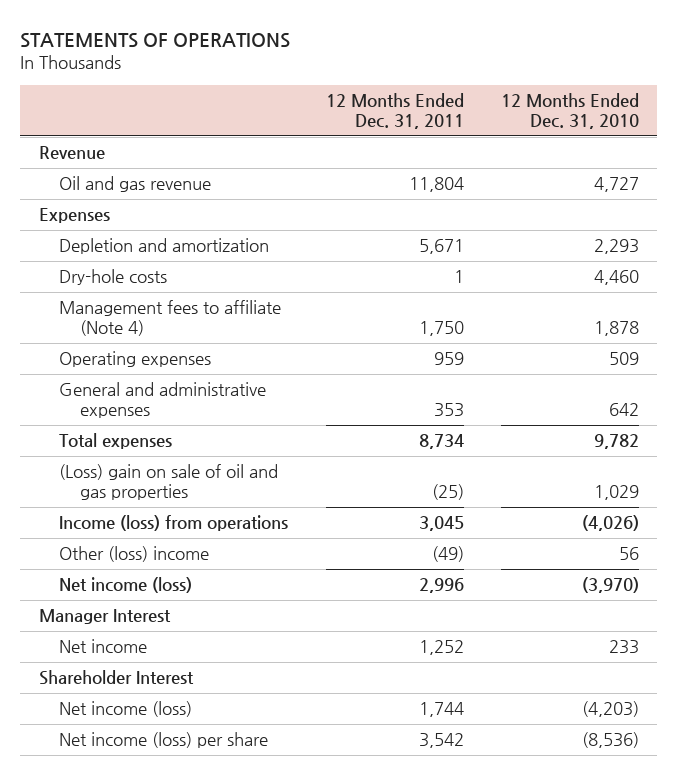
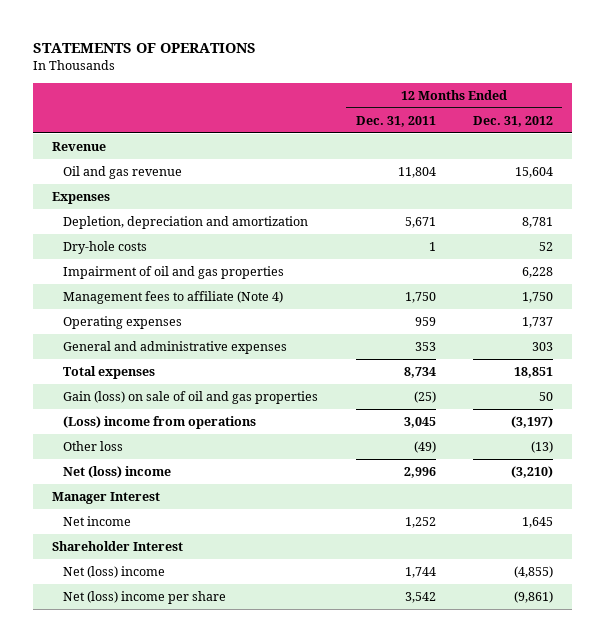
[500,93,639,130] 12 Months Ended Dec. 31, 2010 -> none
none -> [472,115,553,127] Dec. 31, 2012
[59,238,270,255] Depletion and amortization -> [63,216,309,230] Depletion, depreciation and amortization
none -> [63,266,285,280] Impairment of oil and gas properties
[59,464,279,501] (Loss) gain on sale of oil and gas properties -> [63,391,319,405] Gain (loss) on sale of oil and gas properties
[59,515,289,532] Income (loss) from operations -> [63,416,257,430] (Loss) income from operations
[59,546,210,563] Other (loss) income -> [63,441,124,452] Other loss
[59,577,193,594] Net income (loss) -> [63,466,172,479] Net (loss) income
[59,701,193,718] Net income (loss) -> [63,566,166,579] Net (loss) income
[59,732,269,749] Net income (loss) per share -> [63,591,227,605] Net (loss) income per share

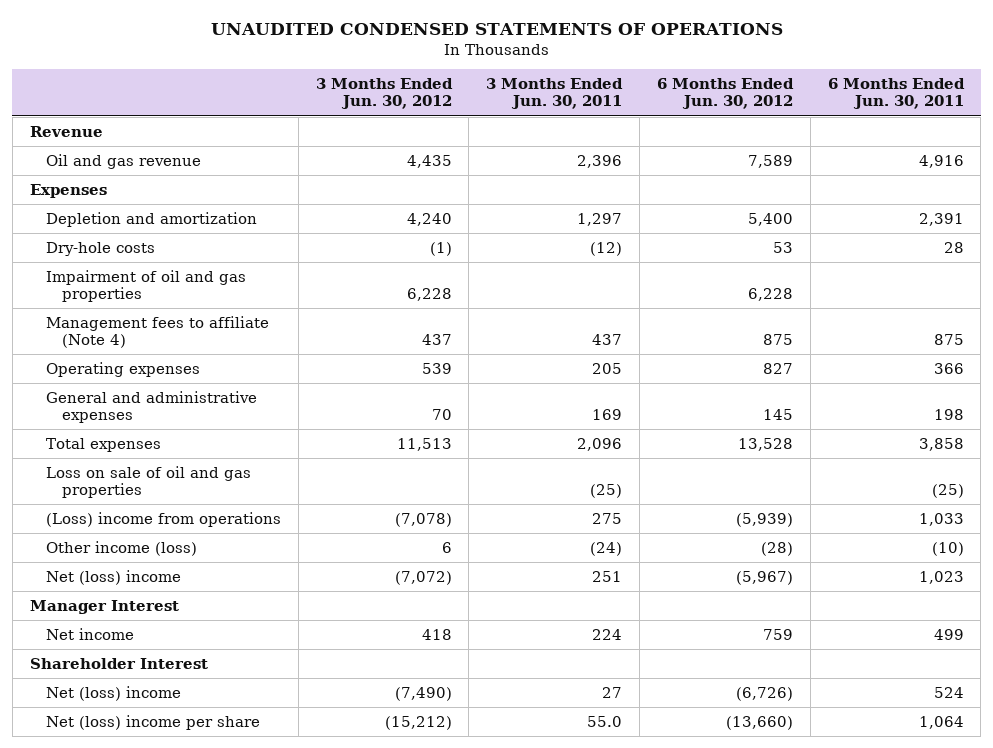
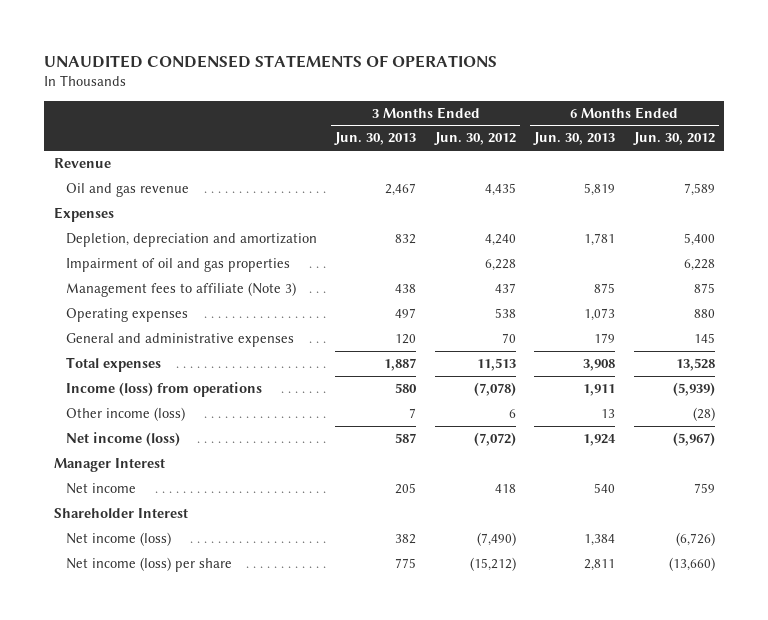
[486,78,624,110] 3 Months Ended Jun. 30, 2011 -> none
[827,78,965,110] 6 Months Ended Jun. 30, 2011 -> none
none -> [334,132,417,146] Jun. 30, 2013
none -> [533,132,616,146] Jun. 30, 2013
[45,241,155,256] Dry-hole costs -> none
[45,211,257,227] Depletion and amortization -> [66,233,318,248] Depletion, depreciation and amortization
[45,315,269,349] Management fees to affiliate (Note 4) -> [66,282,297,298] Management fees to affiliate (Note 3)
[421,362,452,374] 539 -> [494,308,516,319] 538
[762,362,793,374] 827 -> [693,309,715,319] 880
[45,465,251,499] Loss on sale of oil and gas properties -> none
[45,511,281,527] (Loss) income from operations -> [66,382,263,398] Income (loss) from operations
[45,569,181,585] Net (loss) income -> [66,432,181,447] Net income (loss)
[45,685,181,701] Net (loss) income -> [66,532,172,547] Net income (loss)
[45,714,260,730] Net (loss) income per share -> [66,557,233,573] Net income (loss) per share

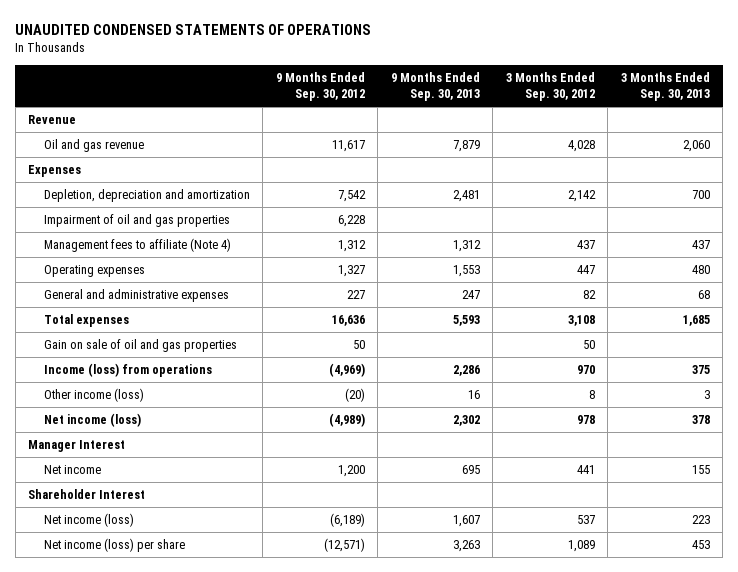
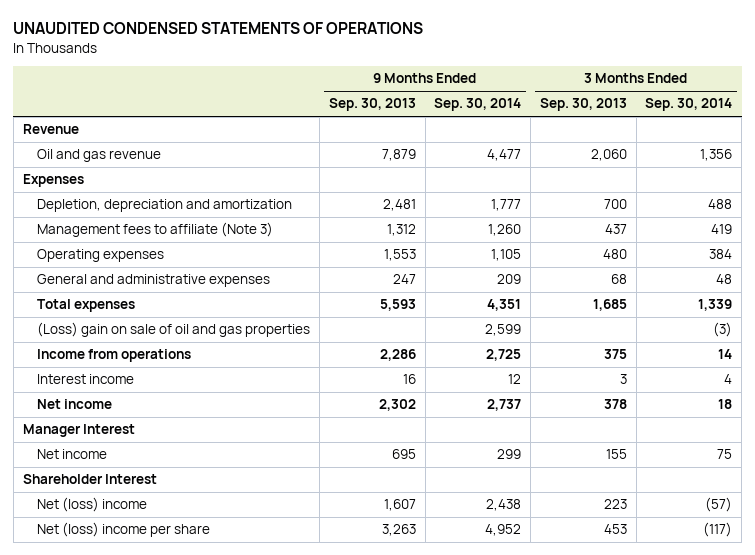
[275,72,365,101] 9 Months Ended Sep. 30, 2012 -> none
[505,72,595,101] 3 Months Ended Sep. 30, 2012 -> none
none -> [434,98,522,112] Sep. 30, 2014
none -> [645,98,733,112] Sep. 30, 2014
[43,214,230,228] Impairment of oil and gas properties -> none
[43,238,231,253] Management fees to affiliate (Note 4) -> [37,222,274,238] Management fees to affiliate (Note 3)
[43,339,237,353] Gain on sale of oil and gas properties -> [37,322,311,338] (Loss) gain on sale of oil and gas properties
[43,363,212,378] Income (loss) from operations -> [37,349,192,363] Income from operations
[43,388,144,403] Other income (loss) -> [37,374,135,385] Interest income
[43,413,141,428] Net income (loss) -> [37,399,113,410] Net income
[43,513,134,528] Net income (loss) -> [37,497,148,513] Net (loss) income
[43,538,185,553] Net income (loss) per share -> [37,522,211,538] Net (loss) income per share

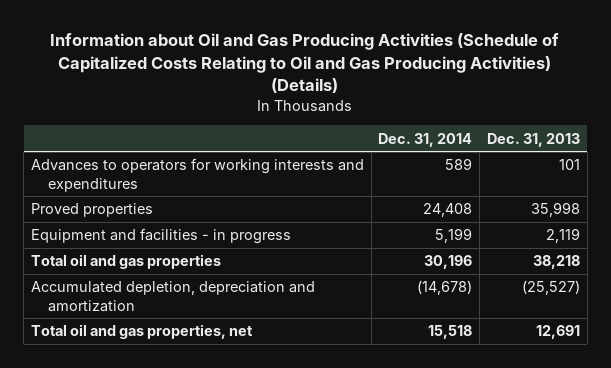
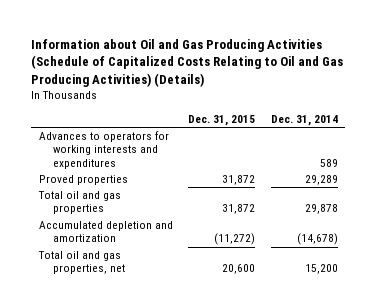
[486,132,580,147] Dec. 31, 2013 -> none
none -> [188,114,256,126] Dec. 31, 2015
[30,228,291,245] Equipment and facilities - in progress -> none
[423,203,473,218] 24,408 -> [304,175,338,186] 29,289
[424,255,473,270] 30,196 -> [304,204,338,215] 29,878
[30,281,315,312] Accumulated depletion, depreciation and amortization -> [38,221,173,243] Accumulated depletion and amortization
[428,325,473,340] 15,518 -> [304,264,338,275] 15,200

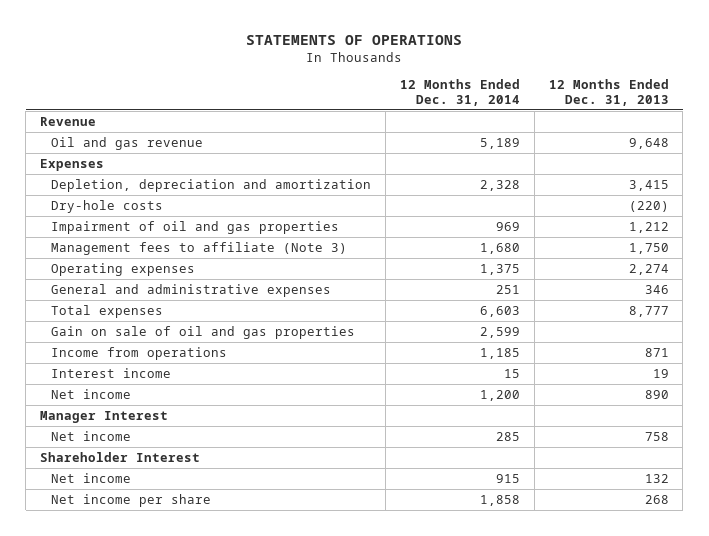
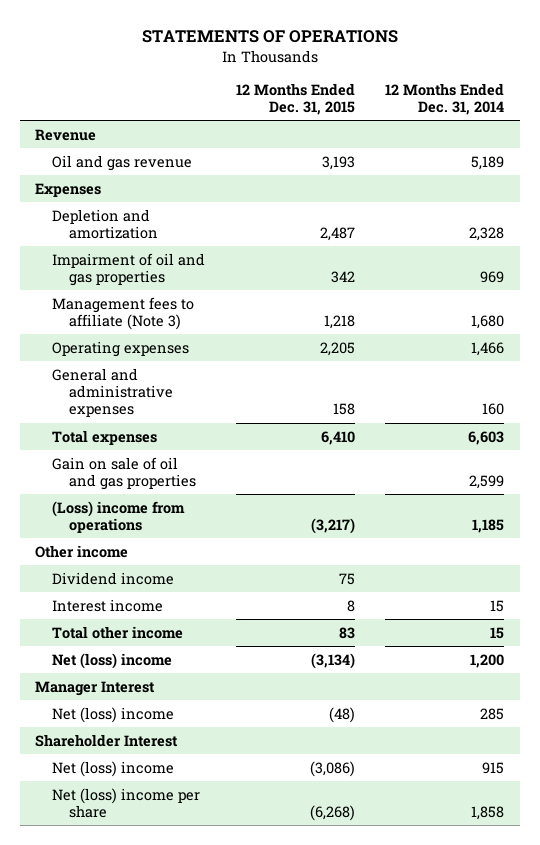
[548,79,669,107] 12 Months Ended Dec. 31, 2013 -> none
none -> [235,82,355,115] 12 Months Ended Dec. 31, 2015
[50,199,163,213] Dry-hole costs -> none
[50,178,371,192] Depletion, depreciation and amortization -> [52,208,159,240] Depletion and amortization
[479,263,520,275] 1,375 -> [471,341,505,356] 1,466
[495,284,520,294] 251 -> [482,403,505,416] 160
[50,346,227,360] Income from operations -> [52,500,186,534] (Loss) income from operations
none -> [35,544,129,558] Other income
none -> [52,571,175,585] Dividend income
none -> [52,625,184,639] Total other income
[50,388,131,399] Net income -> [52,652,173,669] Net (loss) income
[50,430,131,441] Net income -> [52,706,175,723] Net (loss) income
[50,472,131,483] Net income -> [52,760,175,777] Net (loss) income
[50,493,211,507] Net income per share -> [52,787,201,819] Net (loss) income per share

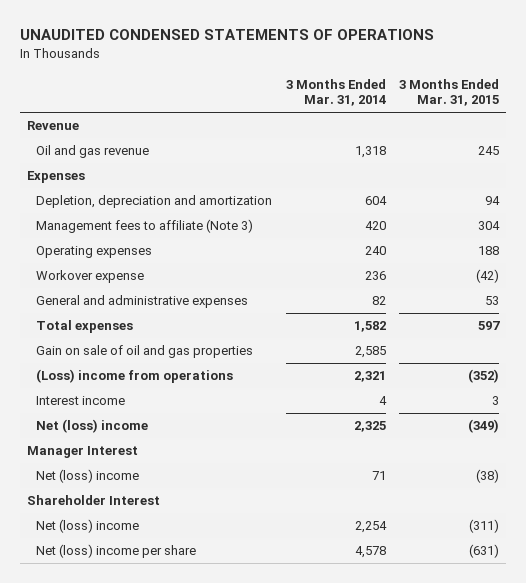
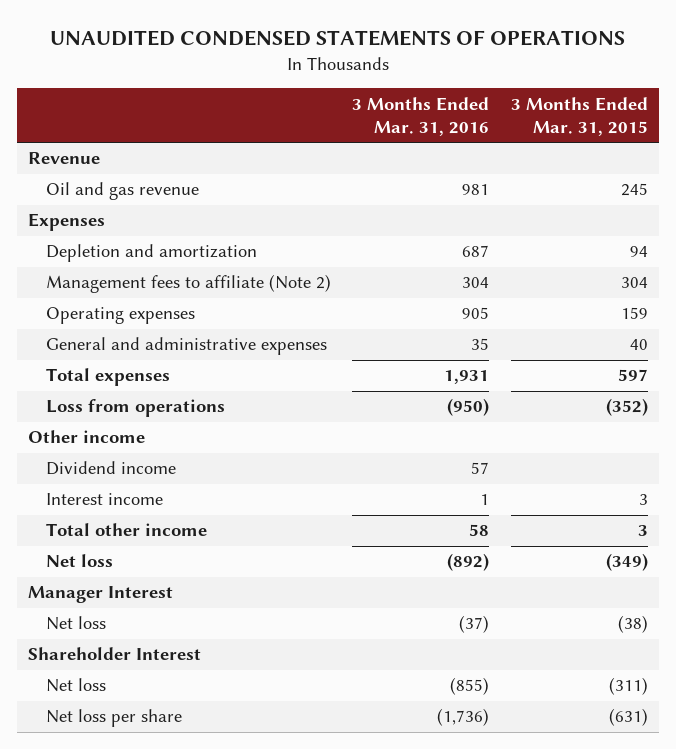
[285,78,386,107] 3 Months Ended Mar. 31, 2014 -> none
none -> [352,96,490,136] 3 Months Ended Mar. 31, 2016
[36,270,145,284] Workover expense -> none
[36,195,273,209] Depletion, depreciation and amortization -> [45,244,257,263] Depletion and amortization
[36,219,254,234] Management fees to affiliate (Note 3) -> [45,274,331,294] Management fees to affiliate (Note 2)
[478,246,500,256] 188 -> [621,307,649,320] 159
[485,296,500,306] 53 -> [630,339,649,351] 40
[36,345,254,359] Gain on sale of oil and gas properties -> none
[36,369,234,384] (Loss) income from operations -> [45,399,225,418] Loss from operations
none -> [27,430,145,444] Other income
none -> [45,461,176,476] Dividend income
none -> [45,523,207,537] Total other income
[36,419,149,434] Net (loss) income -> [45,554,113,568] Net loss
[36,469,140,484] Net (loss) income -> [45,616,106,631] Net loss
[36,519,140,534] Net (loss) income -> [45,678,106,693] Net loss
[36,544,197,559] Net (loss) income per share -> [45,709,182,728] Net loss per share

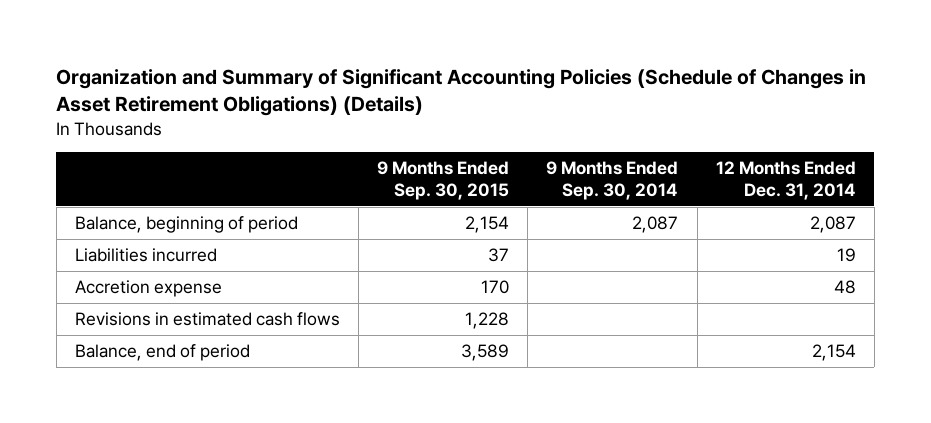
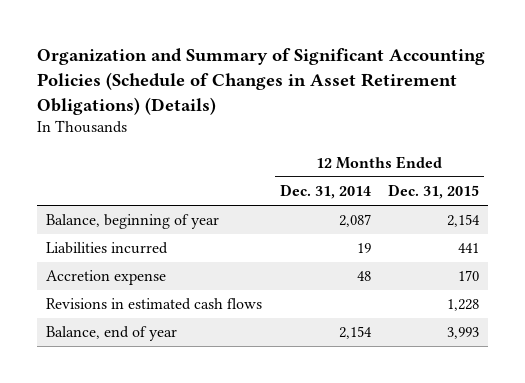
[377,161,510,200] 9 Months Ended Sep. 30, 2015 -> none
[546,161,679,200] 9 Months Ended Sep. 30, 2014 -> none
none -> [388,184,480,200] Dec. 31, 2015
[75,216,299,234] Balance, beginning of period -> [45,214,219,230] Balance, beginning of year
[75,344,251,362] Balance, end of period -> [45,326,177,342] Balance, end of year

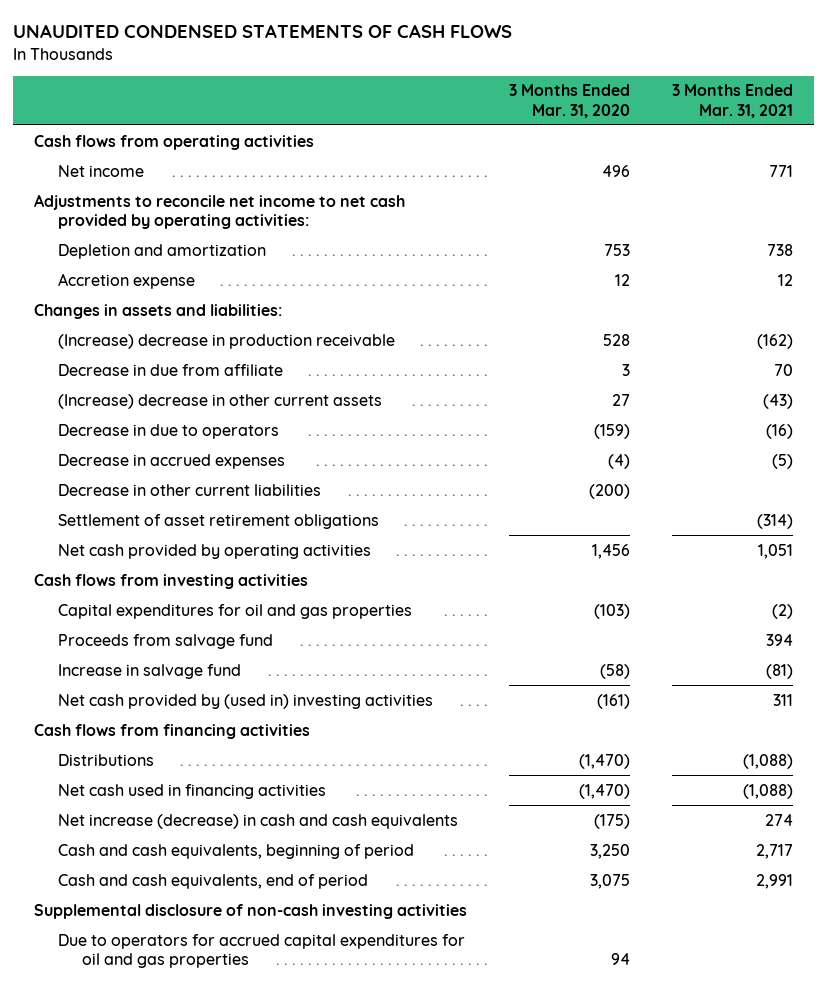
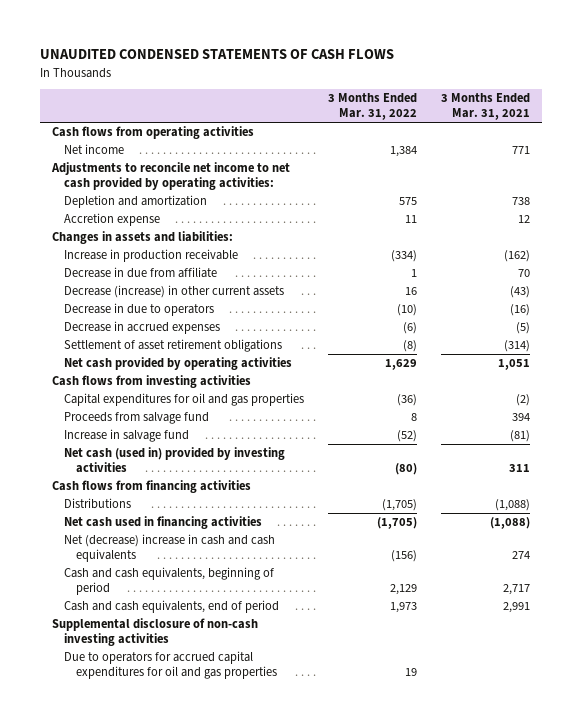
[509,84,631,118] 3 Months Ended Mar. 31, 2020 -> none
none -> [327,93,417,121] 3 Months Ended Mar. 31, 2022
[58,333,396,349] (Increase) decrease in production receivable -> [63,249,238,263] Increase in production receivable
[58,393,383,409] (Increase) decrease in other current assets -> [63,285,284,299] Decrease (increase) in other current assets
[58,483,322,496] Decrease in other current liabilities -> none
[58,693,434,709] Net cash provided by (used in) investing activities -> [63,447,285,474] Net cash (used in) provided by investing activities
[58,813,459,829] Net increase (decrease) in cash and cash equivalents -> [63,534,275,563] Net (decrease) increase in cash and cash equivalents

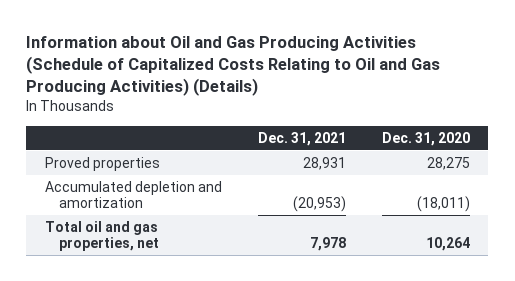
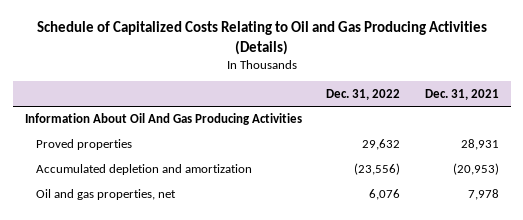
[26,36,441,97] Information about Oil and Gas Producing Activities (Schedule of Capitalized Costs Relating to Oil and Gas Producing Activities) (Details) -> [36,21,487,55] Schedule of Capitalized Costs Relating to Oil and Gas Producing Activities (Details)
[382,131,471,146] Dec. 31, 2020 -> none
none -> [326,88,401,100] Dec. 31, 2022
none -> [24,113,302,126] Information About Oil And Gas Producing Activities
[44,220,159,252] Total oil and gas properties, net -> [35,189,176,201] Oil and gas properties, net

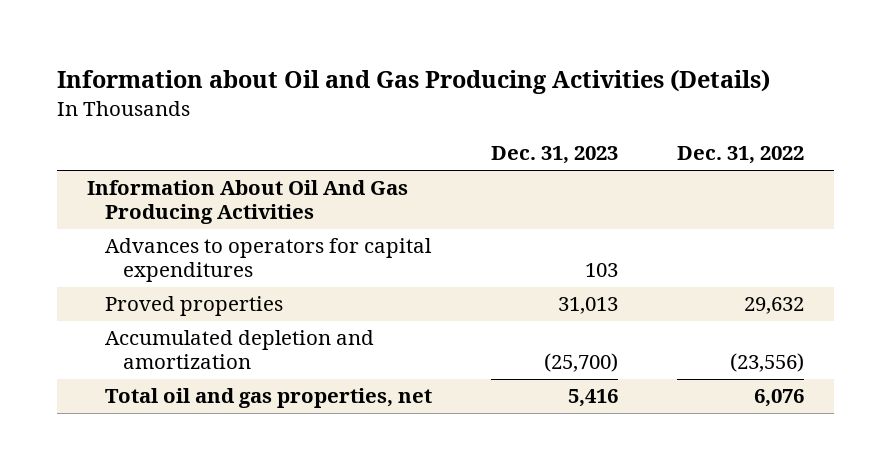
[36,21,487,55] Schedule of Capitalized Costs Relating to Oil and Gas Producing Activities (Details) -> [56,69,770,95] Information about Oil and Gas Producing Activities (Details)
[424,88,499,100] Dec. 31, 2021 -> none
none -> [491,146,619,165] Dec. 31, 2023
none -> [104,238,432,282] Advances to operators for capital expenditures
[35,189,176,201] Oil and gas properties, net -> [104,388,432,409] Total oil and gas properties, net

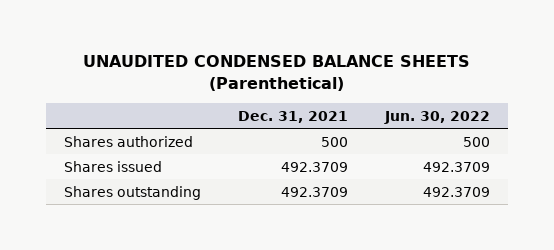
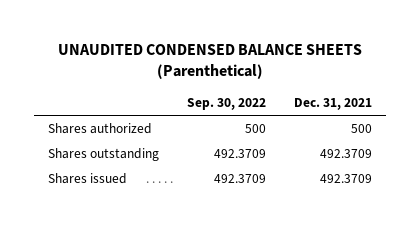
[383,110,490,124] Jun. 30, 2022 -> none
none -> [186,98,266,111] Sep. 30, 2022
[64,160,163,172] Shares issued -> [47,173,127,185] Shares issued

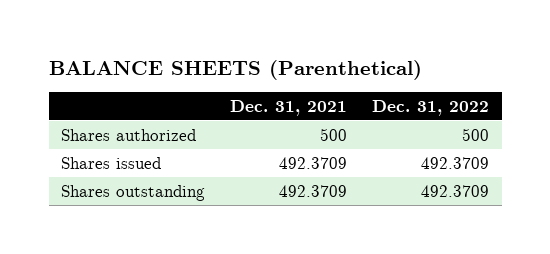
[57,43,362,80] UNAUDITED CONDENSED BALANCE SHEETS (Parenthetical) -> [48,59,422,80] BALANCE SHEETS (Parenthetical)
[186,98,266,111] Sep. 30, 2022 -> none
none -> [372,99,490,116] Dec. 31, 2022
[47,148,159,162] Shares outstanding -> [61,185,206,202] Shares outstanding

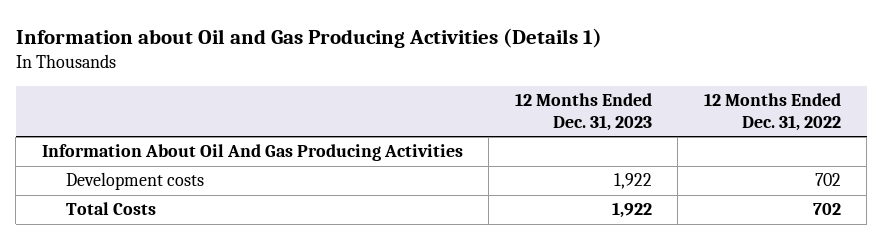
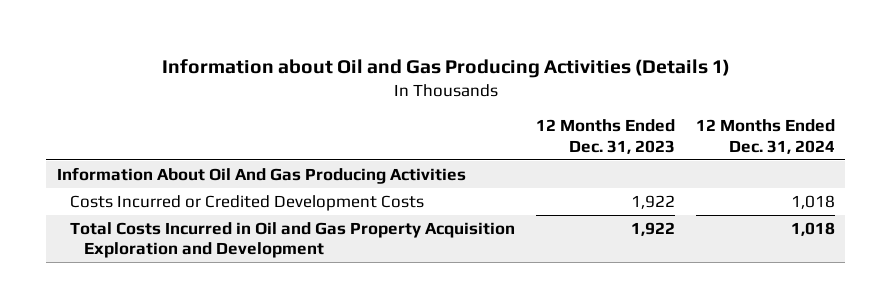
[703,93,841,131] 12 Months Ended Dec. 31, 2022 -> none
none -> [695,119,835,154] 12 Months Ended Dec. 31, 2024
[66,172,205,191] Development costs -> [70,194,425,211] Costs Incurred or Credited Development Costs
[66,202,157,216] Total Costs -> [70,221,516,259] Total Costs Incurred in Oil and Gas Property Acquisition Exploration and Development

